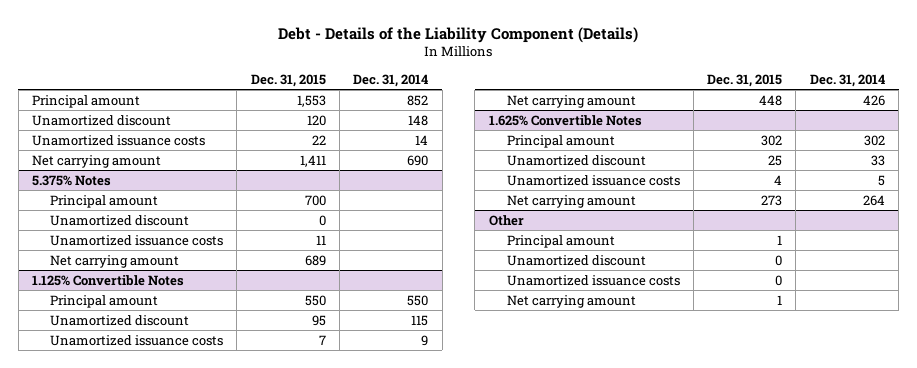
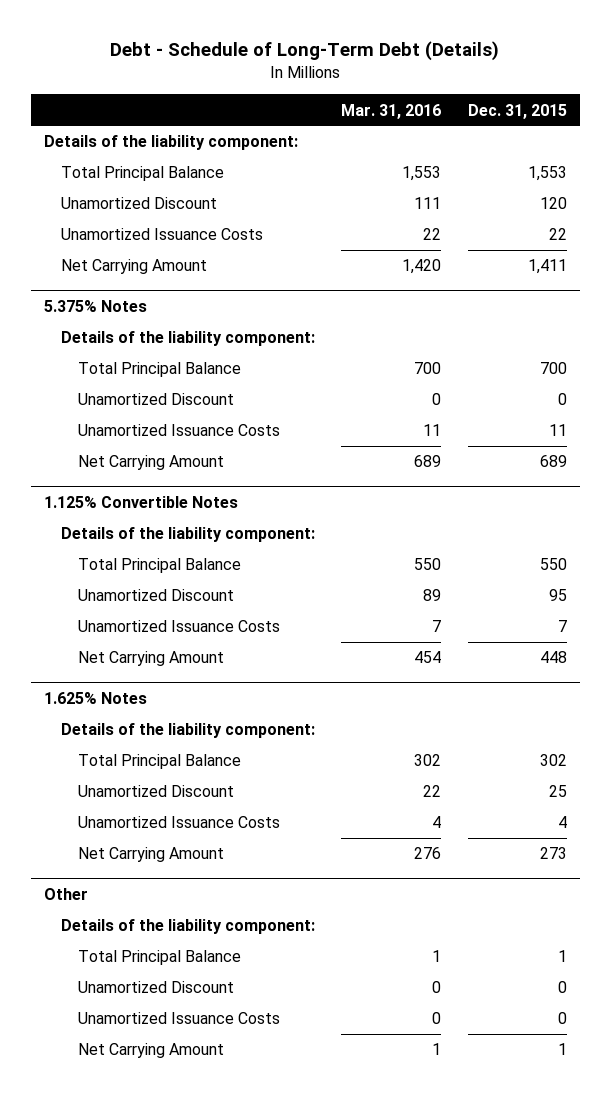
[278,26,639,43] Debt - Details of the Liability Component (Details) -> [110,41,500,62] Debt - Schedule of Long-Term Debt (Details)
[353,73,429,87] Dec. 31, 2014 -> none
none -> [341,103,442,119] Mar. 31, 2016
none -> [44,135,299,151] Details of the liability component:
[32,94,141,108] Principal amount -> [61,166,225,182] Total Principal Balance
[32,114,172,126] Unamortized discount -> [61,197,218,210] Unamortized Discount
[32,134,206,146] Unamortized issuance costs -> [61,228,264,241] Unamortized Issuance Costs
[32,154,162,168] Net carrying amount -> [61,259,208,275] Net Carrying Amount
none -> [61,331,316,347] Details of the liability component:
[50,194,159,208] Principal amount -> [78,362,242,378] Total Principal Balance
[50,214,190,226] Unamortized discount -> [78,393,235,406] Unamortized Discount
[50,234,224,246] Unamortized issuance costs -> [78,424,281,437] Unamortized Issuance Costs
[50,254,180,268] Net carrying amount -> [78,455,225,471] Net Carrying Amount
none -> [61,527,316,543] Details of the liability component:
[50,294,159,308] Principal amount -> [78,558,242,574] Total Principal Balance
[50,314,190,326] Unamortized discount -> [78,589,235,602] Unamortized Discount
[50,334,224,346] Unamortized issuance costs -> [78,620,281,633] Unamortized Issuance Costs
[506,94,636,108] Net carrying amount -> [78,651,225,667] Net Carrying Amount
[488,114,642,126] 1.625% Convertible Notes -> [44,692,148,705] 1.625% Notes
none -> [61,723,316,739] Details of the liability component:
[506,134,615,148] Principal amount -> [78,754,242,770] Total Principal Balance
[506,154,646,166] Unamortized discount -> [78,785,235,798] Unamortized Discount
[506,174,680,186] Unamortized issuance costs -> [78,816,281,829] Unamortized Issuance Costs
[506,194,636,208] Net carrying amount -> [78,847,225,863] Net Carrying Amount
none -> [61,919,316,935] Details of the liability component:
[506,234,615,248] Principal amount -> [78,950,242,966] Total Principal Balance
[506,254,646,266] Unamortized discount -> [78,981,235,994] Unamortized Discount
[506,274,680,286] Unamortized issuance costs -> [78,1012,281,1025] Unamortized Issuance Costs
[506,294,636,308] Net carrying amount -> [78,1043,225,1059] Net Carrying Amount

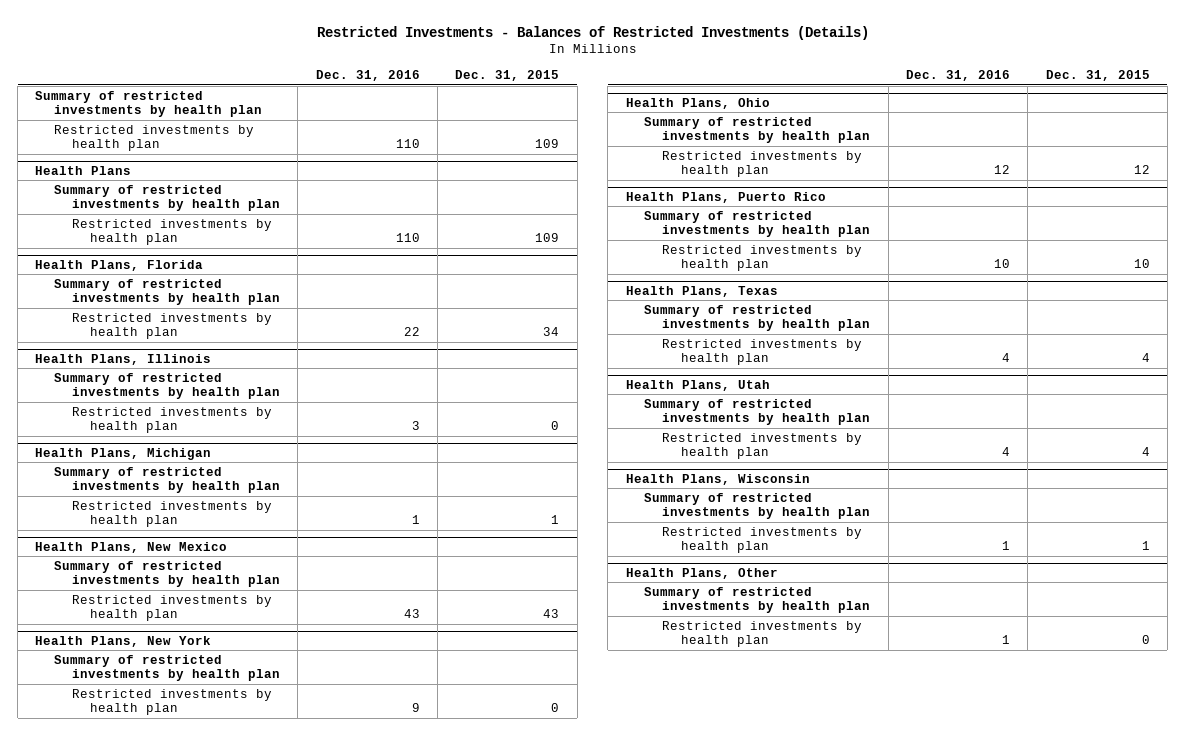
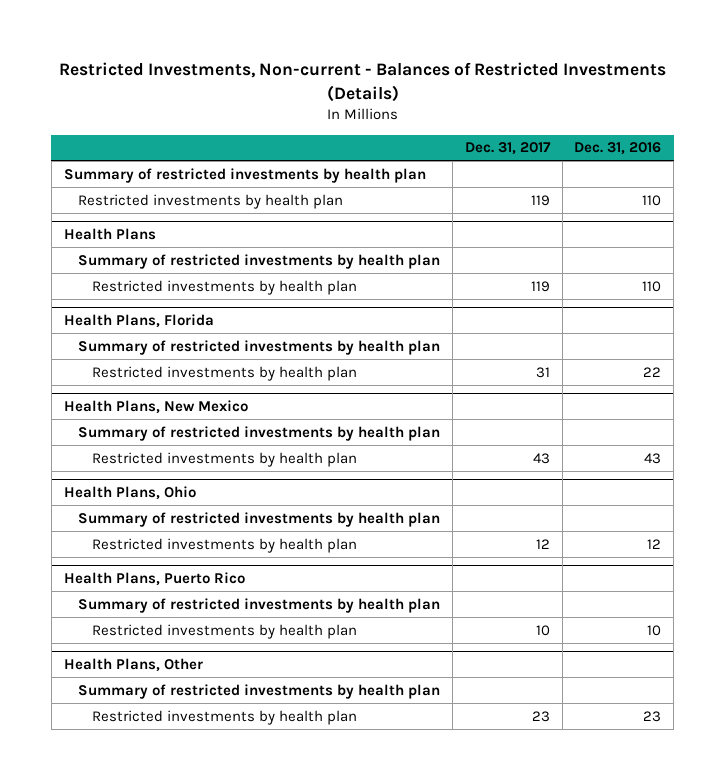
[316,25,869,40] Restricted Investments - Balances of Restricted Investments (Details) -> [58,62,666,102] Restricted Investments, Non-current - Balances of Restricted Investments (Details)
[455,70,560,82] Dec. 31, 2015 -> none
none -> [464,142,551,156] Dec. 31, 2017
[35,353,212,365] Health Plans, Illinois -> none
[53,372,280,400] Summary of restricted investments by health plan -> none
[71,406,272,434] Restricted investments by health plan -> none
[35,447,212,460] Health Plans, Michigan -> none
[53,466,280,494] Summary of restricted investments by health plan -> none
[71,500,272,528] Restricted investments by health plan -> none
[35,635,212,647] Health Plans, New York -> none
[53,654,280,682] Summary of restricted investments by health plan -> none
[71,688,272,716] Restricted investments by health plan -> none
[625,285,778,297] Health Plans, Texas -> none
[644,304,871,332] Summary of restricted investments by health plan -> none
[662,338,863,366] Restricted investments by health plan -> none
[625,379,770,391] Health Plans, Utah -> none
[644,398,871,426] Summary of restricted investments by health plan -> none
[662,432,863,460] Restricted investments by health plan -> none
[625,473,810,485] Health Plans, Wisconsin -> none
[644,492,871,520] Summary of restricted investments by health plan -> none
[662,526,863,554] Restricted investments by health plan -> none
[1001,635,1010,645] 1 -> [643,710,662,722] 23

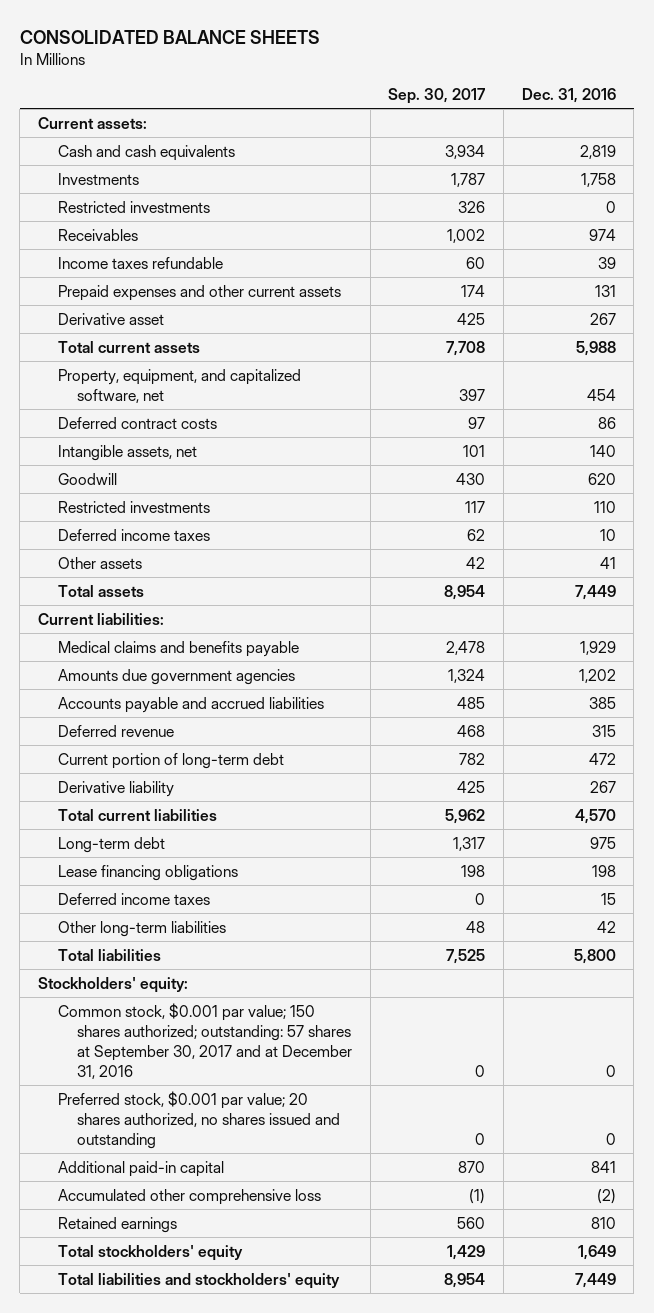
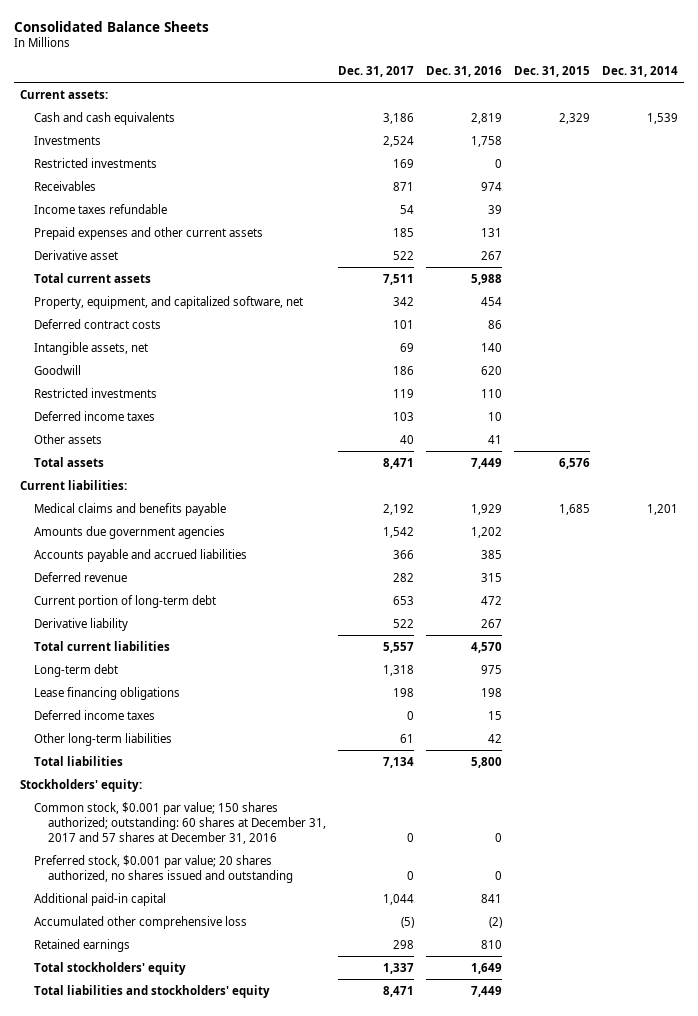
[19,30,320,45] CONSOLIDATED BALANCE SHEETS -> [13,20,209,32] Consolidated Balance Sheets
[388,88,486,105] Sep. 30, 2017 -> none
none -> [338,65,415,77] Dec. 31, 2017
none -> [514,65,591,77] Dec. 31, 2015
none -> [602,65,679,77] Dec. 31, 2014
[57,1002,353,1080] Common stock, $0.001 par value; 150 shares authorized; outstanding: 57 shares at September 30, 2017 and at December 31, 2016 -> [33,801,327,844] Common stock, $0.001 par value; 150 shares authorized; outstanding: 60 shares at December 31, 2017 and 57 shares at December 31, 2016

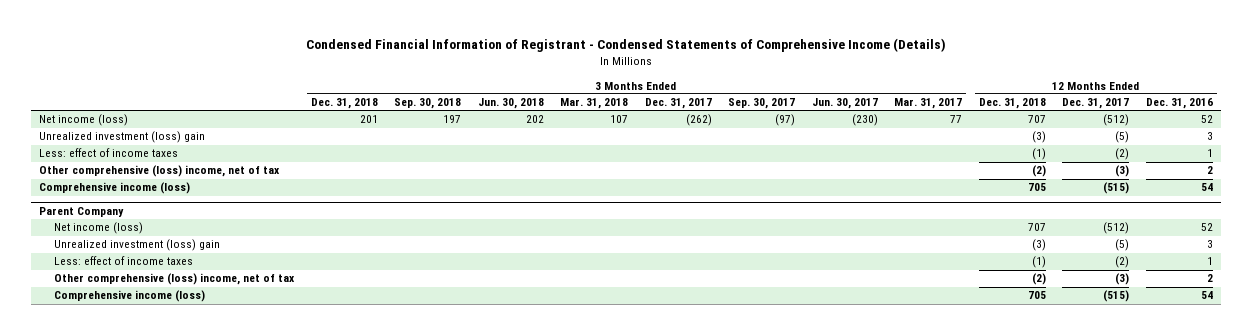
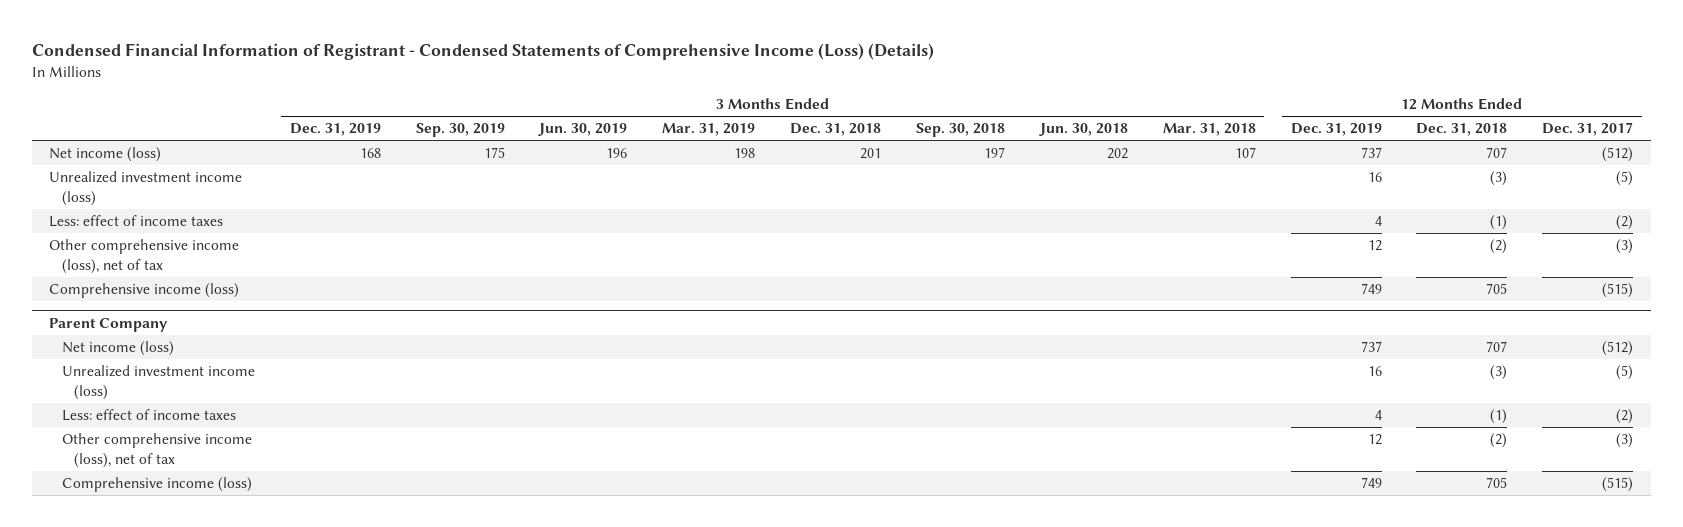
[306,38,947,53] Condensed Financial Information of Registrant - Condensed Statements of Comprehensive Income (Details) -> [32,42,935,60] Condensed Financial Information of Registrant - Condensed Statements of Comprehensive Income (Loss) (Details)
[644,98,712,110] Dec. 31, 2017 -> none
[728,98,796,110] Sep. 30, 2017 -> none
[811,98,878,110] Jun. 30, 2017 -> none
[894,98,963,110] Mar. 31, 2017 -> none
[1145,98,1213,110] Dec. 31, 2016 -> none
none -> [289,123,381,137] Dec. 31, 2019
none -> [415,123,505,138] Sep. 30, 2019
none -> [538,123,628,137] Jun. 30, 2019
none -> [662,123,756,137] Mar. 31, 2019
none -> [1290,123,1382,137] Dec. 31, 2019
[39,131,206,144] Unrealized investment (loss) gain -> [49,171,243,206] Unrealized investment income (loss)
[39,165,281,178] Other comprehensive (loss) income, net of tax -> [49,239,240,274] Other comprehensive income (loss), net of tax
[54,239,221,252] Unrealized investment (loss) gain -> [61,365,255,400] Unrealized investment income (loss)
[54,273,296,286] Other comprehensive (loss) income, net of tax -> [61,433,252,468] Other comprehensive income (loss), net of tax

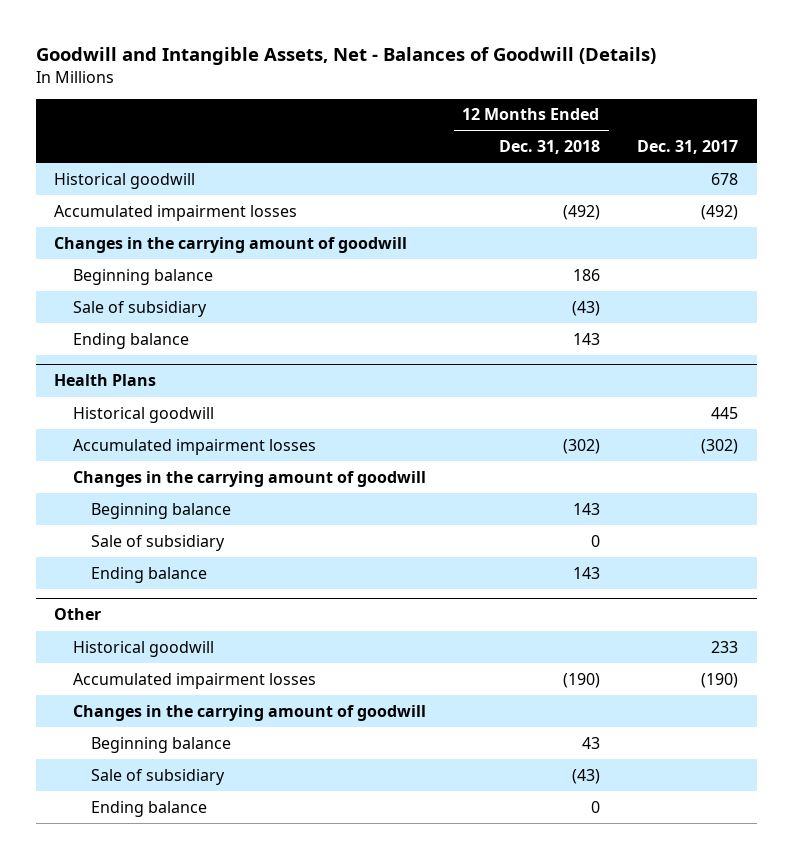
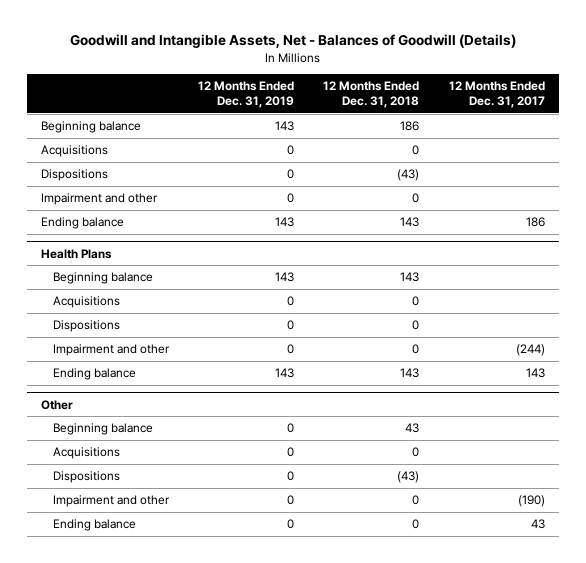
[637,140,739,155] Dec. 31, 2017 -> none
none -> [198,80,295,109] 12 Months Ended Dec. 31, 2019
none -> [448,80,545,109] 12 Months Ended Dec. 31, 2017
[54,172,196,189] Historical goodwill -> none
[54,204,298,221] Accumulated impairment losses -> none
[54,236,408,253] Changes in the carrying amount of goodwill -> none
none -> [41,145,109,158] Acquisitions
[72,300,207,317] Sale of subsidiary -> [41,169,109,182] Dispositions
none -> [41,193,159,206] Impairment and other
[72,406,214,423] Historical goodwill -> none
[72,438,316,455] Accumulated impairment losses -> none
[72,470,426,487] Changes in the carrying amount of goodwill -> none
none -> [53,296,121,309] Acquisitions
[90,534,225,551] Sale of subsidiary -> [53,320,121,333] Dispositions
none -> [53,344,171,357] Impairment and other
[72,640,214,657] Historical goodwill -> none
[72,672,316,689] Accumulated impairment losses -> none
[72,704,426,721] Changes in the carrying amount of goodwill -> none
none -> [53,447,121,460] Acquisitions
[90,768,225,785] Sale of subsidiary -> [53,471,121,484] Dispositions
none -> [53,495,171,508] Impairment and other

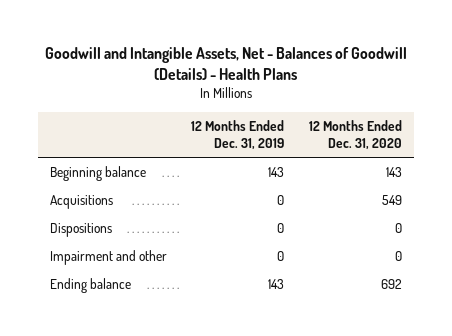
[69,34,516,49] Goodwill and Intangible Assets, Net - Balances of Goodwill (Details) -> [44,46,407,80] Goodwill and Intangible Assets, Net - Balances of Goodwill (Details) - Health Plans
[323,80,420,109] 12 Months Ended Dec. 31, 2018 -> none
[448,80,545,109] 12 Months Ended Dec. 31, 2017 -> none
none -> [308,119,402,151] 12 Months Ended Dec. 31, 2020
[41,248,113,259] Health Plans -> none
[53,272,154,285] Beginning balance -> none
[53,296,121,309] Acquisitions -> none
[53,320,121,333] Dispositions -> none
[53,344,171,357] Impairment and other -> none
[53,368,137,381] Ending balance -> none
[41,399,74,410] Other -> none
[53,423,154,436] Beginning balance -> none
[53,447,121,460] Acquisitions -> none
[53,471,121,484] Dispositions -> none
[53,495,171,508] Impairment and other -> none
[53,519,137,532] Ending balance -> none

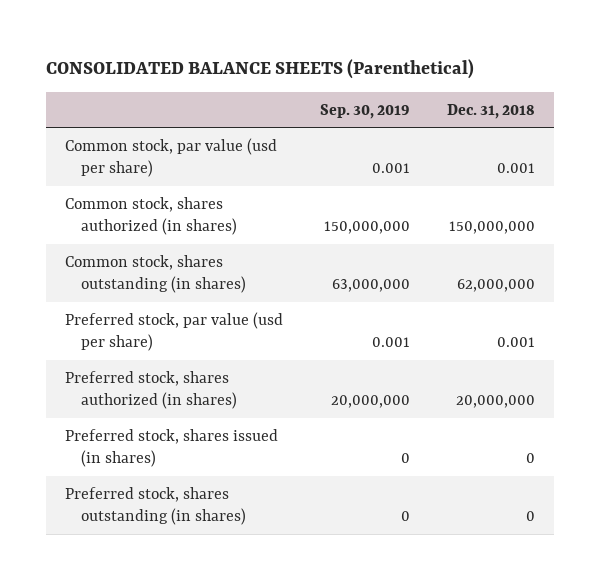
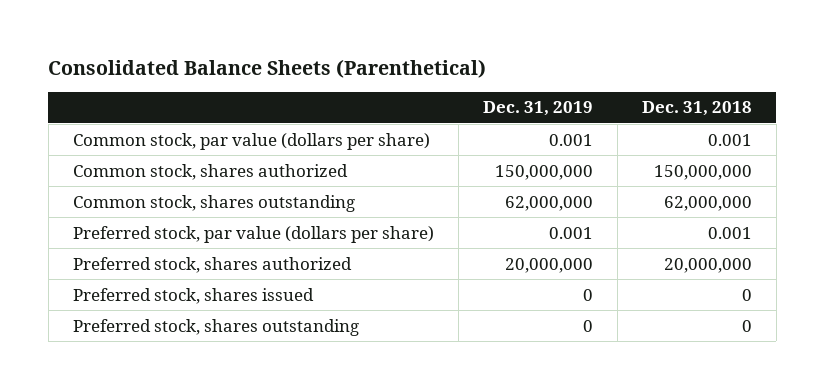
[46,58,475,79] CONSOLIDATED BALANCE SHEETS (Parenthetical) -> [48,58,487,78] Consolidated Balance Sheets (Parenthetical)
[320,103,411,119] Sep. 30, 2019 -> none
none -> [482,101,593,117] Dec. 31, 2019
[64,137,277,178] Common stock, par value (usd per share) -> [72,132,430,150] Common stock, par value (dollars per share)
[64,196,237,236] Common stock, shares authorized (in shares) -> [72,163,348,180] Common stock, shares authorized
[64,254,246,294] Common stock, shares outstanding (in shares) -> [72,194,355,212] Common stock, shares outstanding
[64,311,283,352] Preferred stock, par value (usd per share) -> [72,225,434,243] Preferred stock, par value (dollars per share)
[64,370,237,410] Preferred stock, shares authorized (in shares) -> [72,256,352,273] Preferred stock, shares authorized
[64,428,278,468] Preferred stock, shares issued (in shares) -> [72,287,314,304] Preferred stock, shares issued
[64,486,246,526] Preferred stock, shares outstanding (in shares) -> [72,318,359,336] Preferred stock, shares outstanding

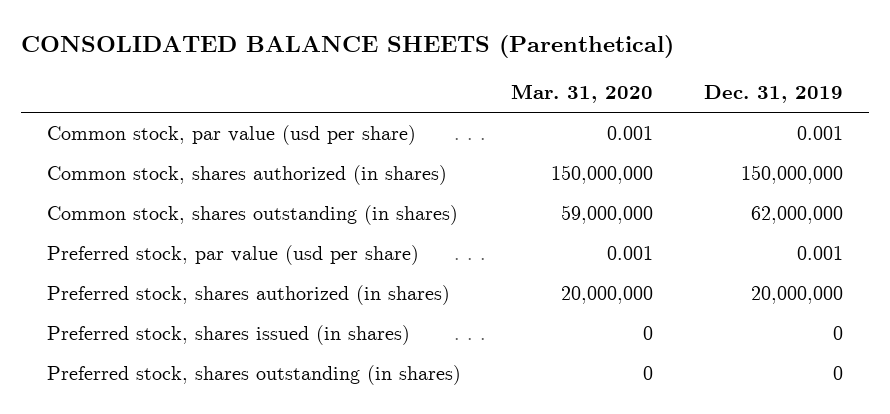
[48,58,487,78] Consolidated Balance Sheets (Parenthetical) -> [21,35,675,59] CONSOLIDATED BALANCE SHEETS (Parenthetical)
[641,101,752,117] Dec. 31, 2018 -> none
none -> [511,83,654,103] Mar. 31, 2020
[72,132,430,150] Common stock, par value (dollars per share) -> [46,124,416,145] Common stock, par value (usd per share)
[72,163,348,180] Common stock, shares authorized -> [46,164,447,185] Common stock, shares authorized (in shares)
[72,194,355,212] Common stock, shares outstanding -> [46,204,458,225] Common stock, shares outstanding (in shares)
[72,225,434,243] Preferred stock, par value (dollars per share) -> [46,244,419,265] Preferred stock, par value (usd per share)
[72,256,352,273] Preferred stock, shares authorized -> [46,284,450,305] Preferred stock, shares authorized (in shares)
[72,287,314,304] Preferred stock, shares issued -> [46,324,410,345] Preferred stock, shares issued (in shares)
[72,318,359,336] Preferred stock, shares outstanding -> [46,364,461,385] Preferred stock, shares outstanding (in shares)

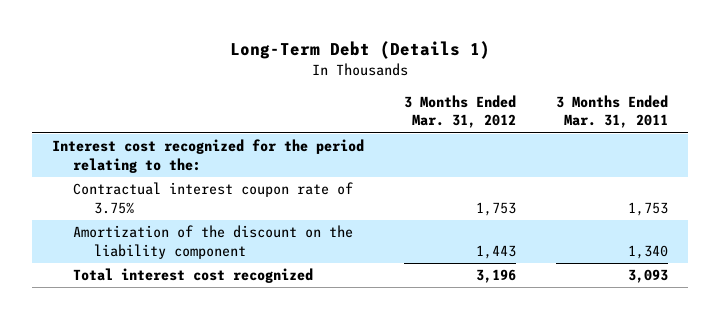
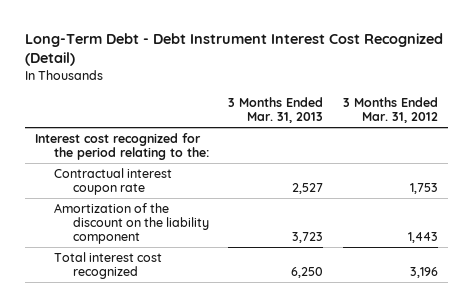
[230,40,491,59] Long-Term Debt (Details 1) -> [24,32,443,67] Long-Term Debt - Debt Instrument Interest Cost Recognized (Detail)
[556,94,669,129] 3 Months Ended Mar. 31, 2011 -> none
none -> [228,97,324,124] 3 Months Ended Mar. 31, 2013
[73,182,354,215] Contractual interest coupon rate of 3.75% -> [53,167,172,196] Contractual interest coupon rate

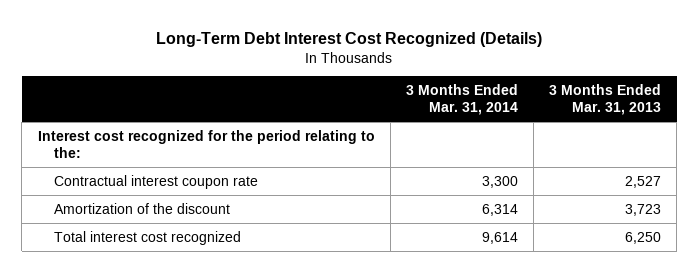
[24,32,443,67] Long-Term Debt - Debt Instrument Interest Cost Recognized (Detail) -> [156,31,543,47] Long-Term Debt Interest Cost Recognized (Details)
[343,97,439,124] 3 Months Ended Mar. 31, 2012 -> none
none -> [405,84,518,116] 3 Months Ended Mar. 31, 2014
[53,202,209,245] Amortization of the discount on the liability component -> [53,202,230,214] Amortization of the discount

